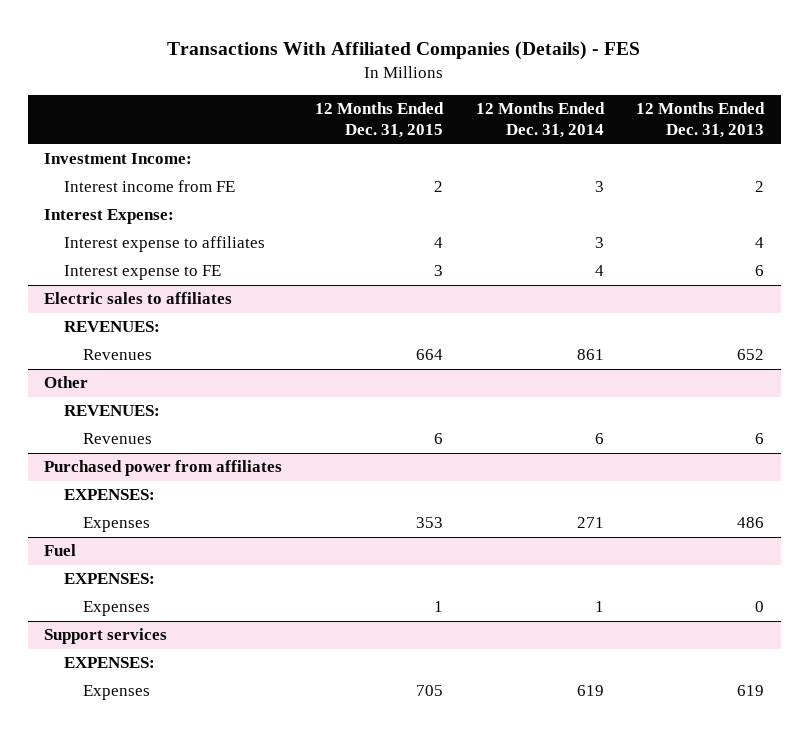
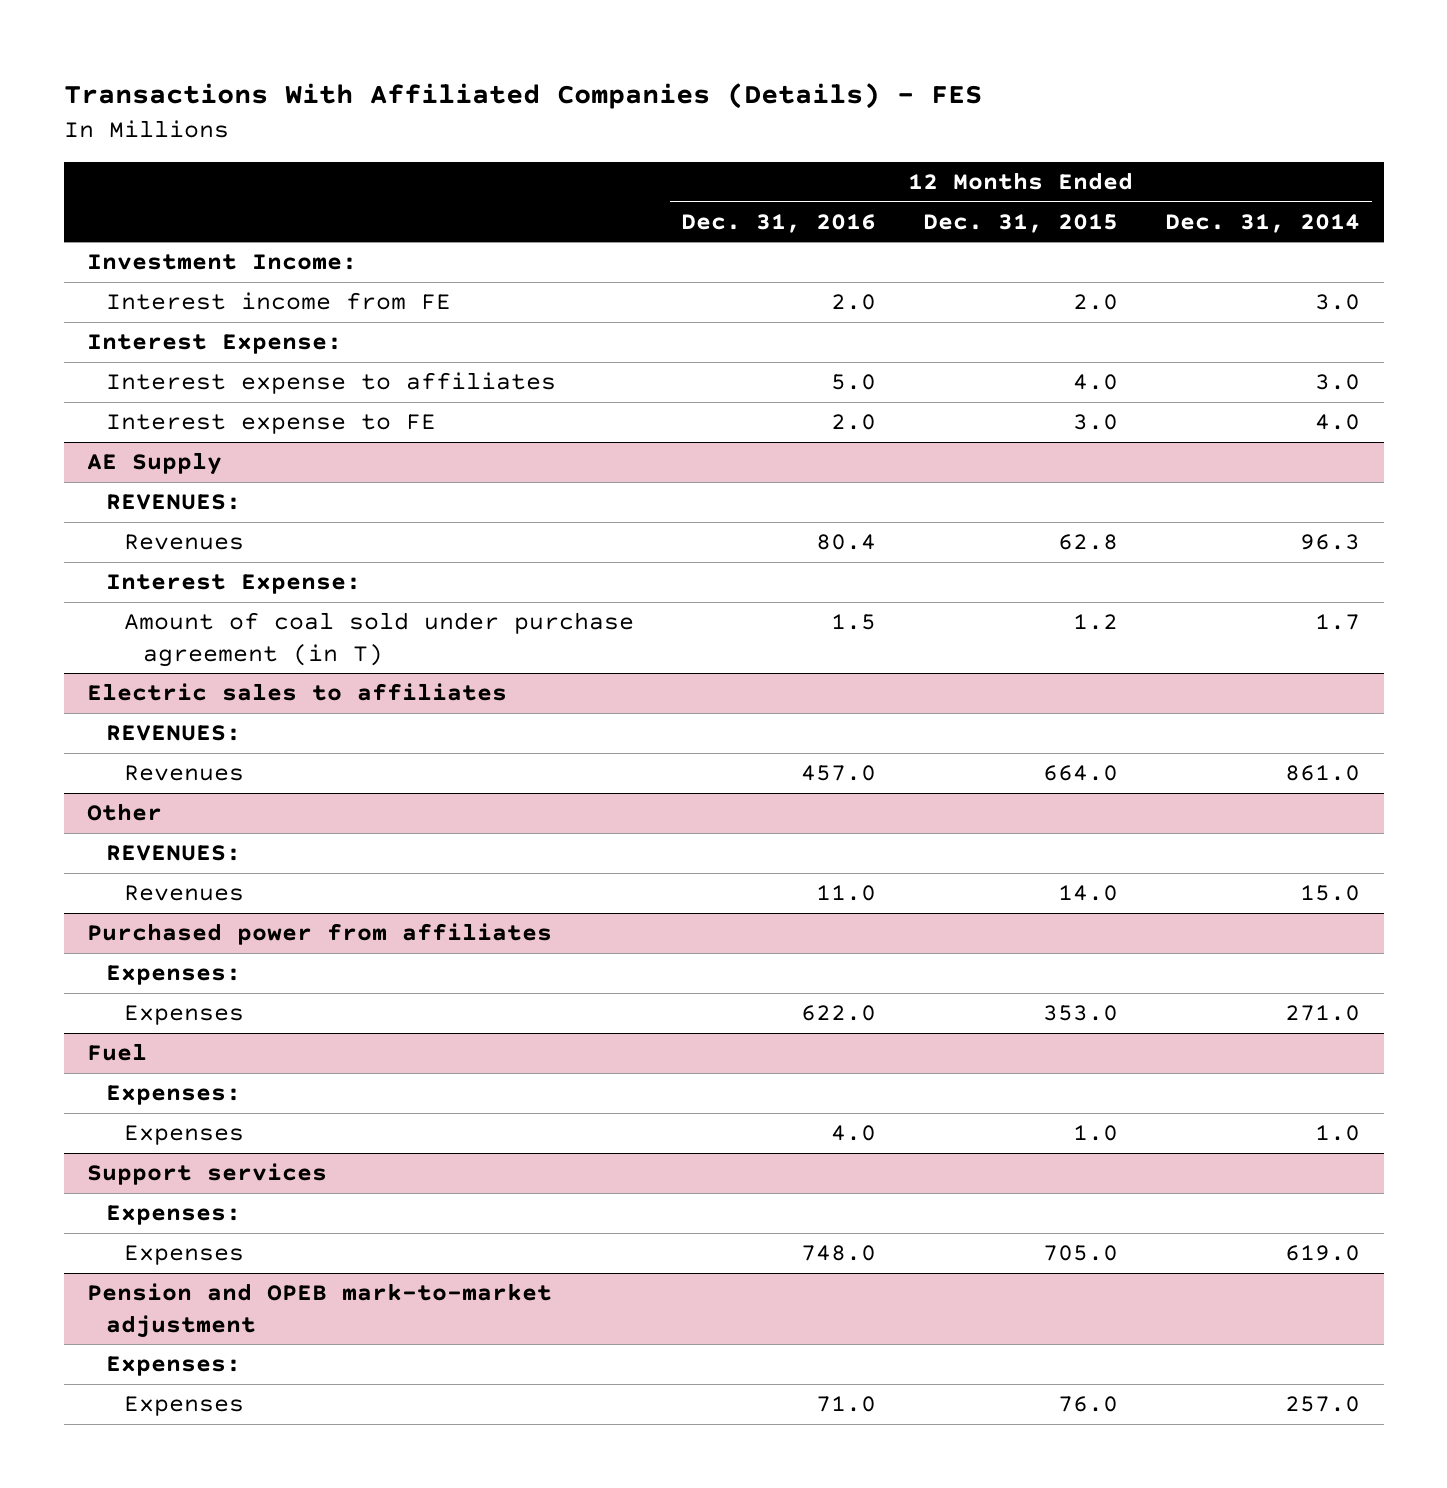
[636,102,766,139] 12 Months Ended Dec. 31, 2013 -> none
none -> [681,213,877,233] Dec. 31, 2016
[434,181,444,193] 2 -> [1073,294,1119,311] 2.0
[594,181,604,193] 3 -> [1315,294,1361,311] 3.0
[434,237,444,249] 4 -> [1073,374,1119,391] 4.0
[594,237,604,249] 3 -> [1315,374,1361,391] 3.0
[434,265,444,277] 3 -> [1073,414,1119,431] 3.0
[594,265,604,277] 4 -> [1315,414,1361,431] 4.0
none -> [87,452,223,476] AE Supply
none -> [105,494,241,511] REVENUES:
none -> [124,534,245,551] Revenues
none -> [105,574,361,595] Interest Expense:
none -> [124,612,635,667] Amount of coal sold under purchase agreement (in T)
[416,349,444,361] 664 -> [1043,765,1119,782] 664.0
[576,349,604,361] 861 -> [1285,765,1361,782] 861.0
[434,433,444,445] 6 -> [1058,885,1119,902] 14.0
[594,433,604,445] 6 -> [1300,885,1361,902] 15.0
[63,489,155,501] EXPENSES: -> [105,965,241,986] Expenses:
[416,517,444,529] 353 -> [1043,1005,1119,1022] 353.0
[576,517,604,529] 271 -> [1285,1005,1361,1022] 271.0
[63,573,155,585] EXPENSES: -> [105,1085,241,1106] Expenses:
[434,601,444,613] 1 -> [1073,1125,1119,1142] 1.0
[594,601,604,613] 1 -> [1315,1125,1361,1142] 1.0
[63,657,155,669] EXPENSES: -> [105,1205,241,1226] Expenses:
[416,685,444,697] 705 -> [1043,1245,1119,1262] 705.0
[576,685,604,697] 619 -> [1285,1245,1361,1262] 619.0
none -> [87,1283,553,1338] Pension and OPEB mark-to-market adjustment
none -> [105,1356,241,1377] Expenses:
none -> [124,1396,245,1417] Expenses

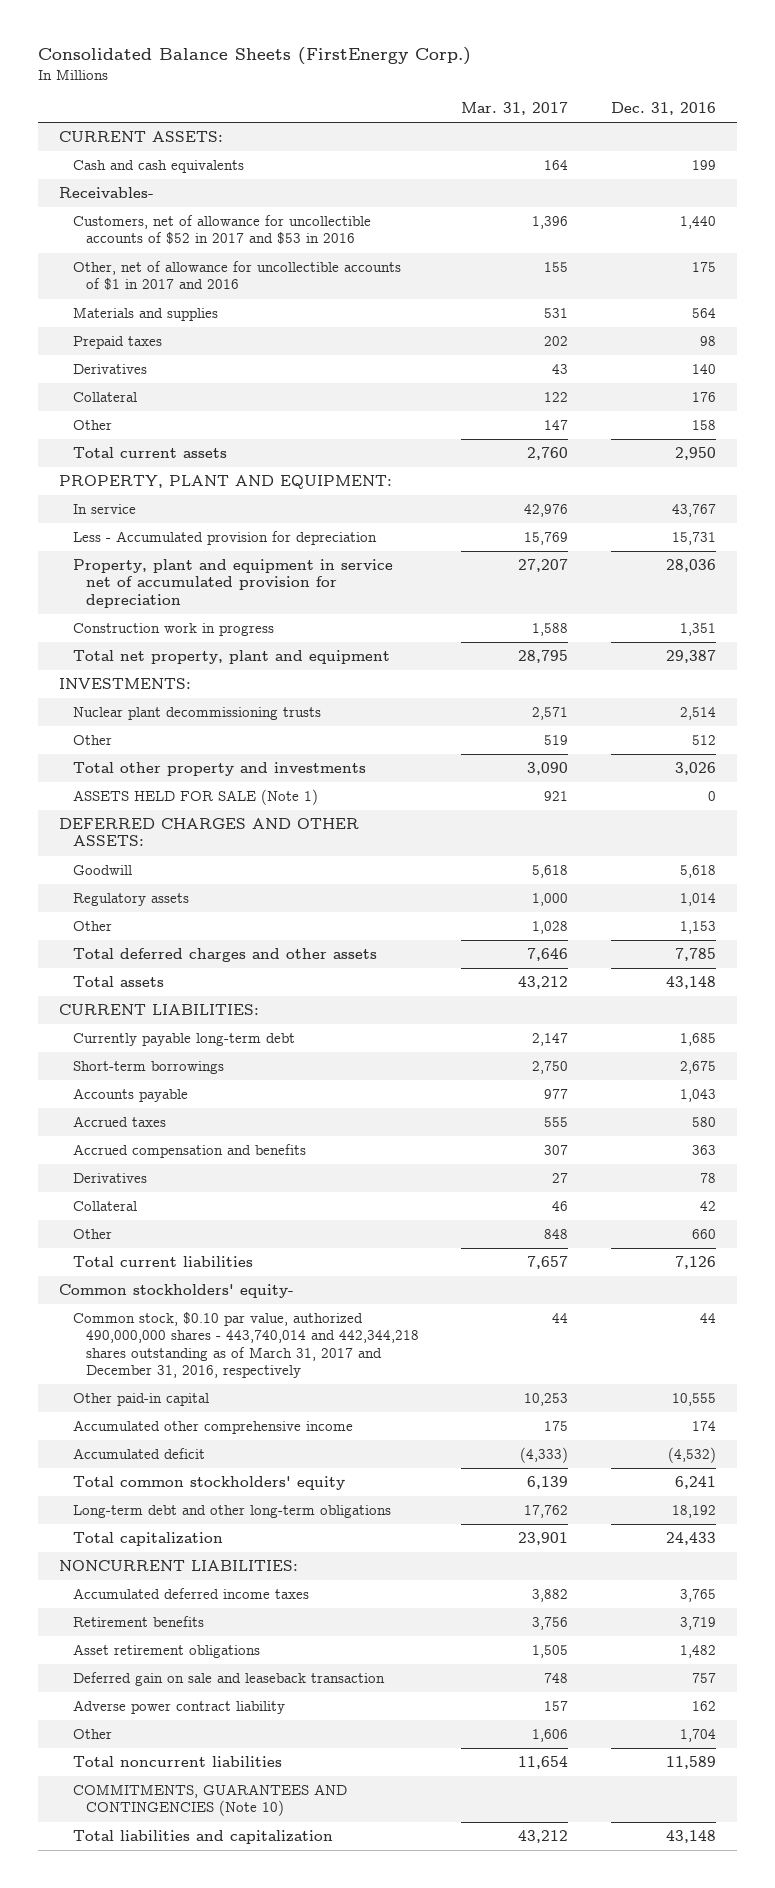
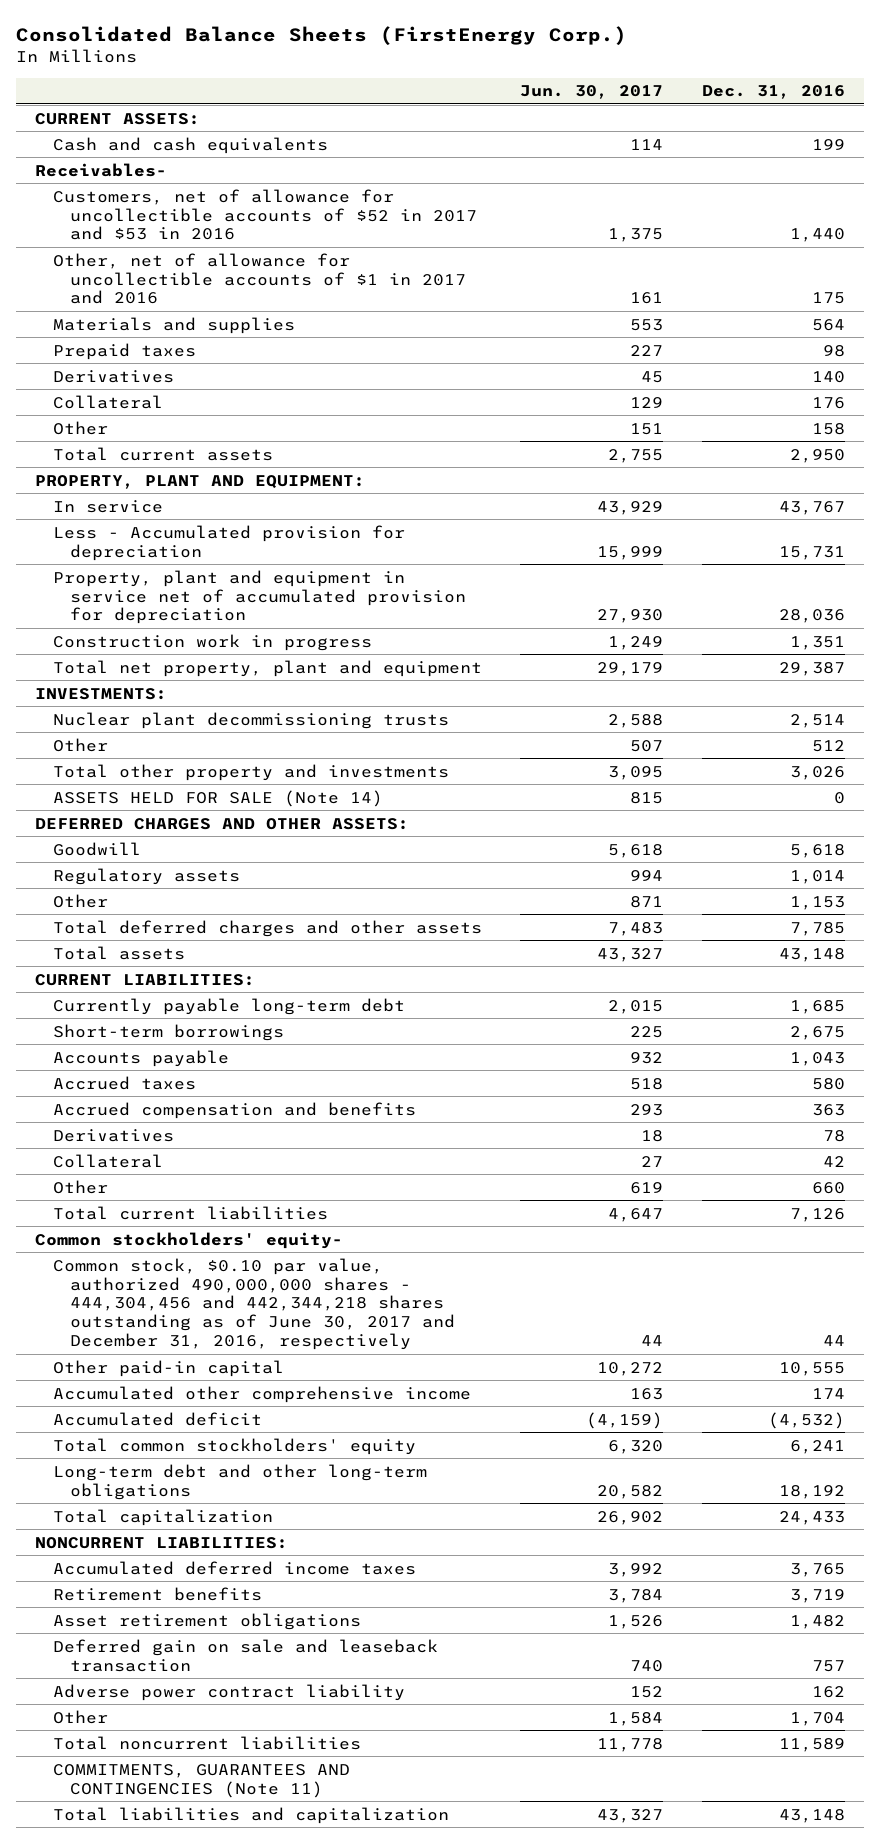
[461,102,569,116] Mar. 31, 2017 -> none
none -> [520,85,664,100] Jun. 30, 2017
[72,789,318,806] ASSETS HELD FOR SALE (Note 1) -> [52,789,383,807] ASSETS HELD FOR SALE (Note 14)
[72,1312,419,1379] Common stock, $0.10 par value, authorized 490,000,000 shares - 443,740,014 and 442,344,218 shares outstanding as of March 31, 2017 and December 31, 2016, respectively -> [52,1257,455,1351] Common stock, $0.10 par value, authorized 490,000,000 shares - 444,304,456 and 442,344,218 shares outstanding as of June 30, 2017 and December 31, 2016, respectively
[72,1784,347,1817] COMMITMENTS, GUARANTEES AND CONTINGENCIES (Note 10) -> [52,1763,350,1798] COMMITMENTS, GUARANTEES AND CONTINGENCIES (Note 11)

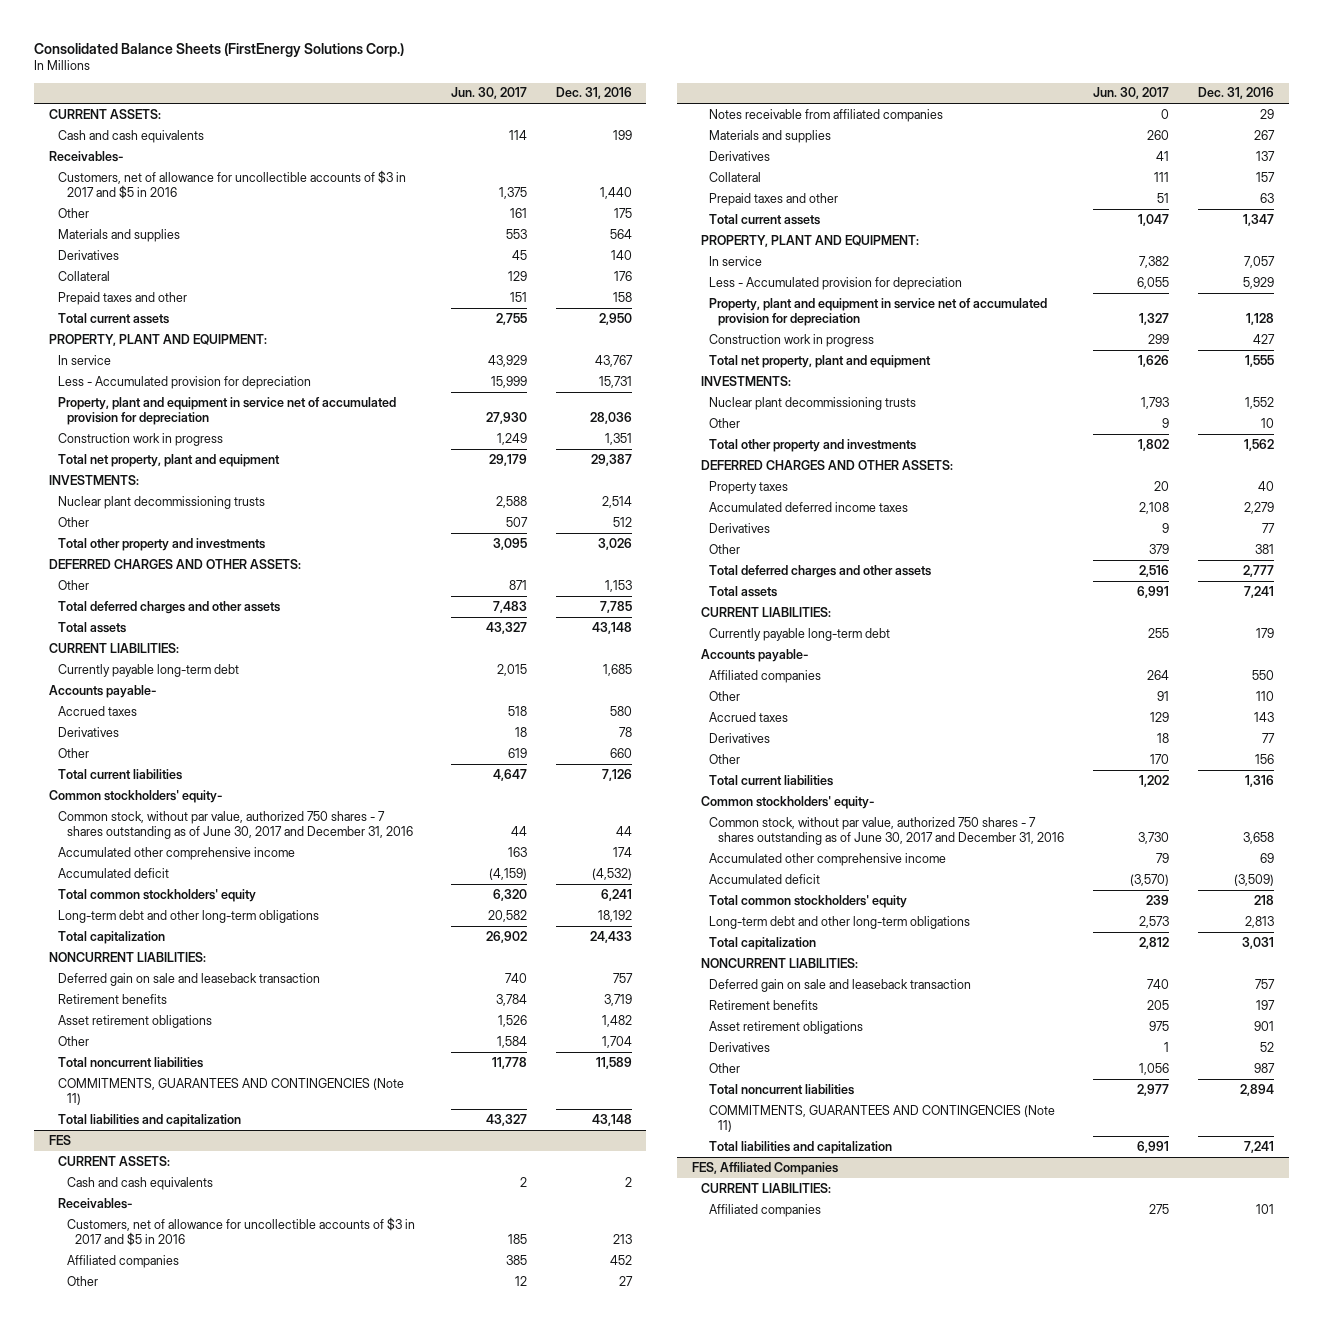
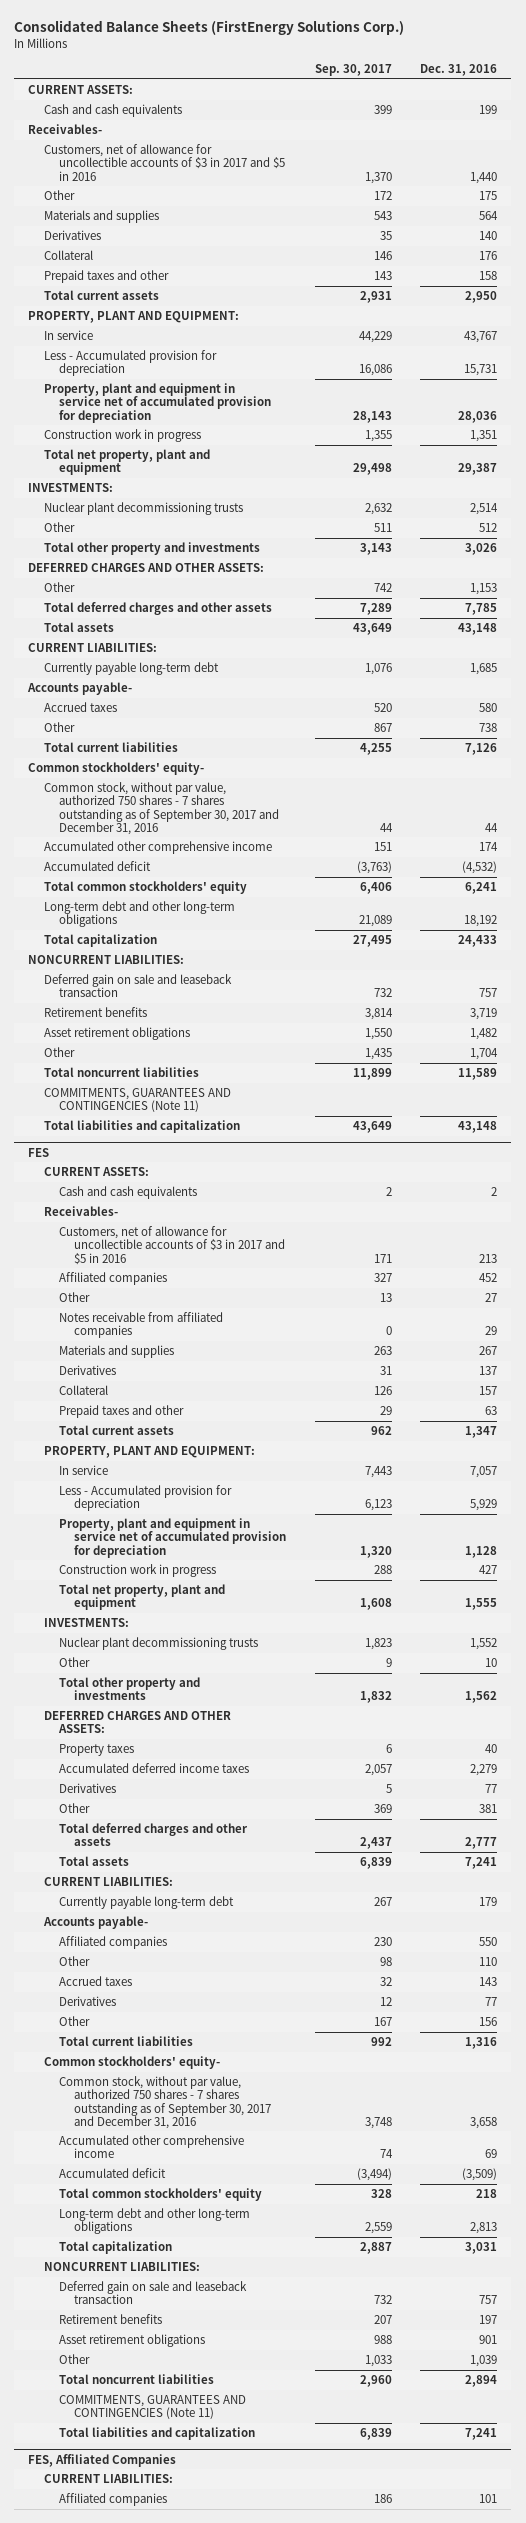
[450,87,527,100] Jun. 30, 2017 -> none
none -> [314,64,392,77] Sep. 30, 2017
[57,726,119,737] Derivatives -> none
[609,747,632,758] 660 -> [479,723,498,733] 738
[57,810,413,840] Common stock, without par value, authorized 750 shares - 7 shares outstanding as of June 30, 2017 and December 31, 2016 -> [43,782,280,835] Common stock, without par value, authorized 750 shares - 7 shares outstanding as of September 30, 2017 and December 31, 2016
[709,816,1065,846] Common stock, without par value, authorized 750 shares - 7 shares outstanding as of June 30, 2017 and December 31, 2016 -> [59,2076,272,2129] Common stock, without par value, authorized 750 shares - 7 shares outstanding as of September 30, 2017 and December 31, 2016
[709,1041,771,1052] Derivatives -> none
[1254,1062,1276,1073] 987 -> [470,2355,498,2368] 1,039

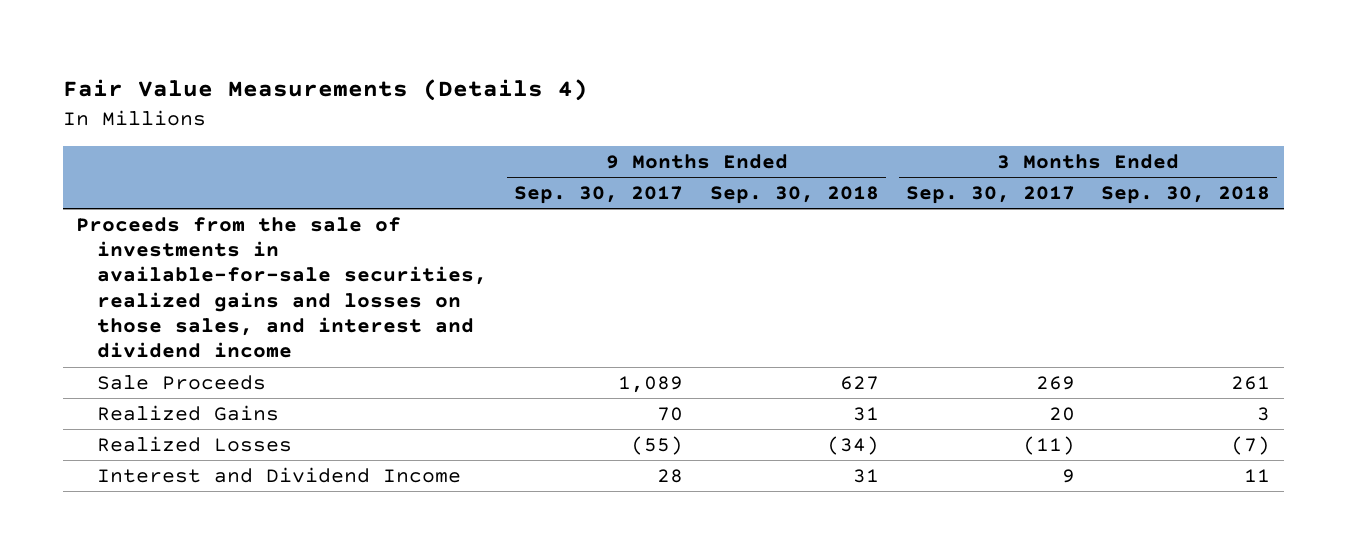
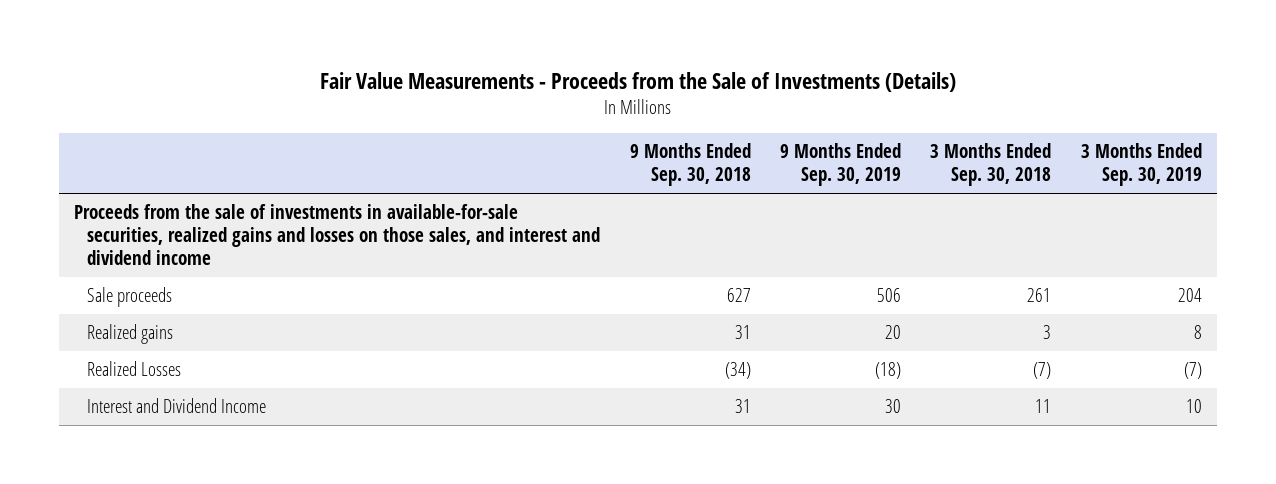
[62,78,588,101] Fair Value Measurements (Details 4) -> [319,71,956,92] Fair Value Measurements - Proceeds from the Sale of Investments (Details)
[514,186,684,205] Sep. 30, 2017 -> none
[905,186,1075,205] Sep. 30, 2017 -> none
none -> [780,143,902,187] 9 Months Ended Sep. 30, 2019
none -> [1080,143,1202,187] 3 Months Ended Sep. 30, 2019
[97,374,267,390] Sale Proceeds -> [87,287,173,308] Sale proceeds
[97,404,280,421] Realized Gains -> [87,324,174,345] Realized gains

